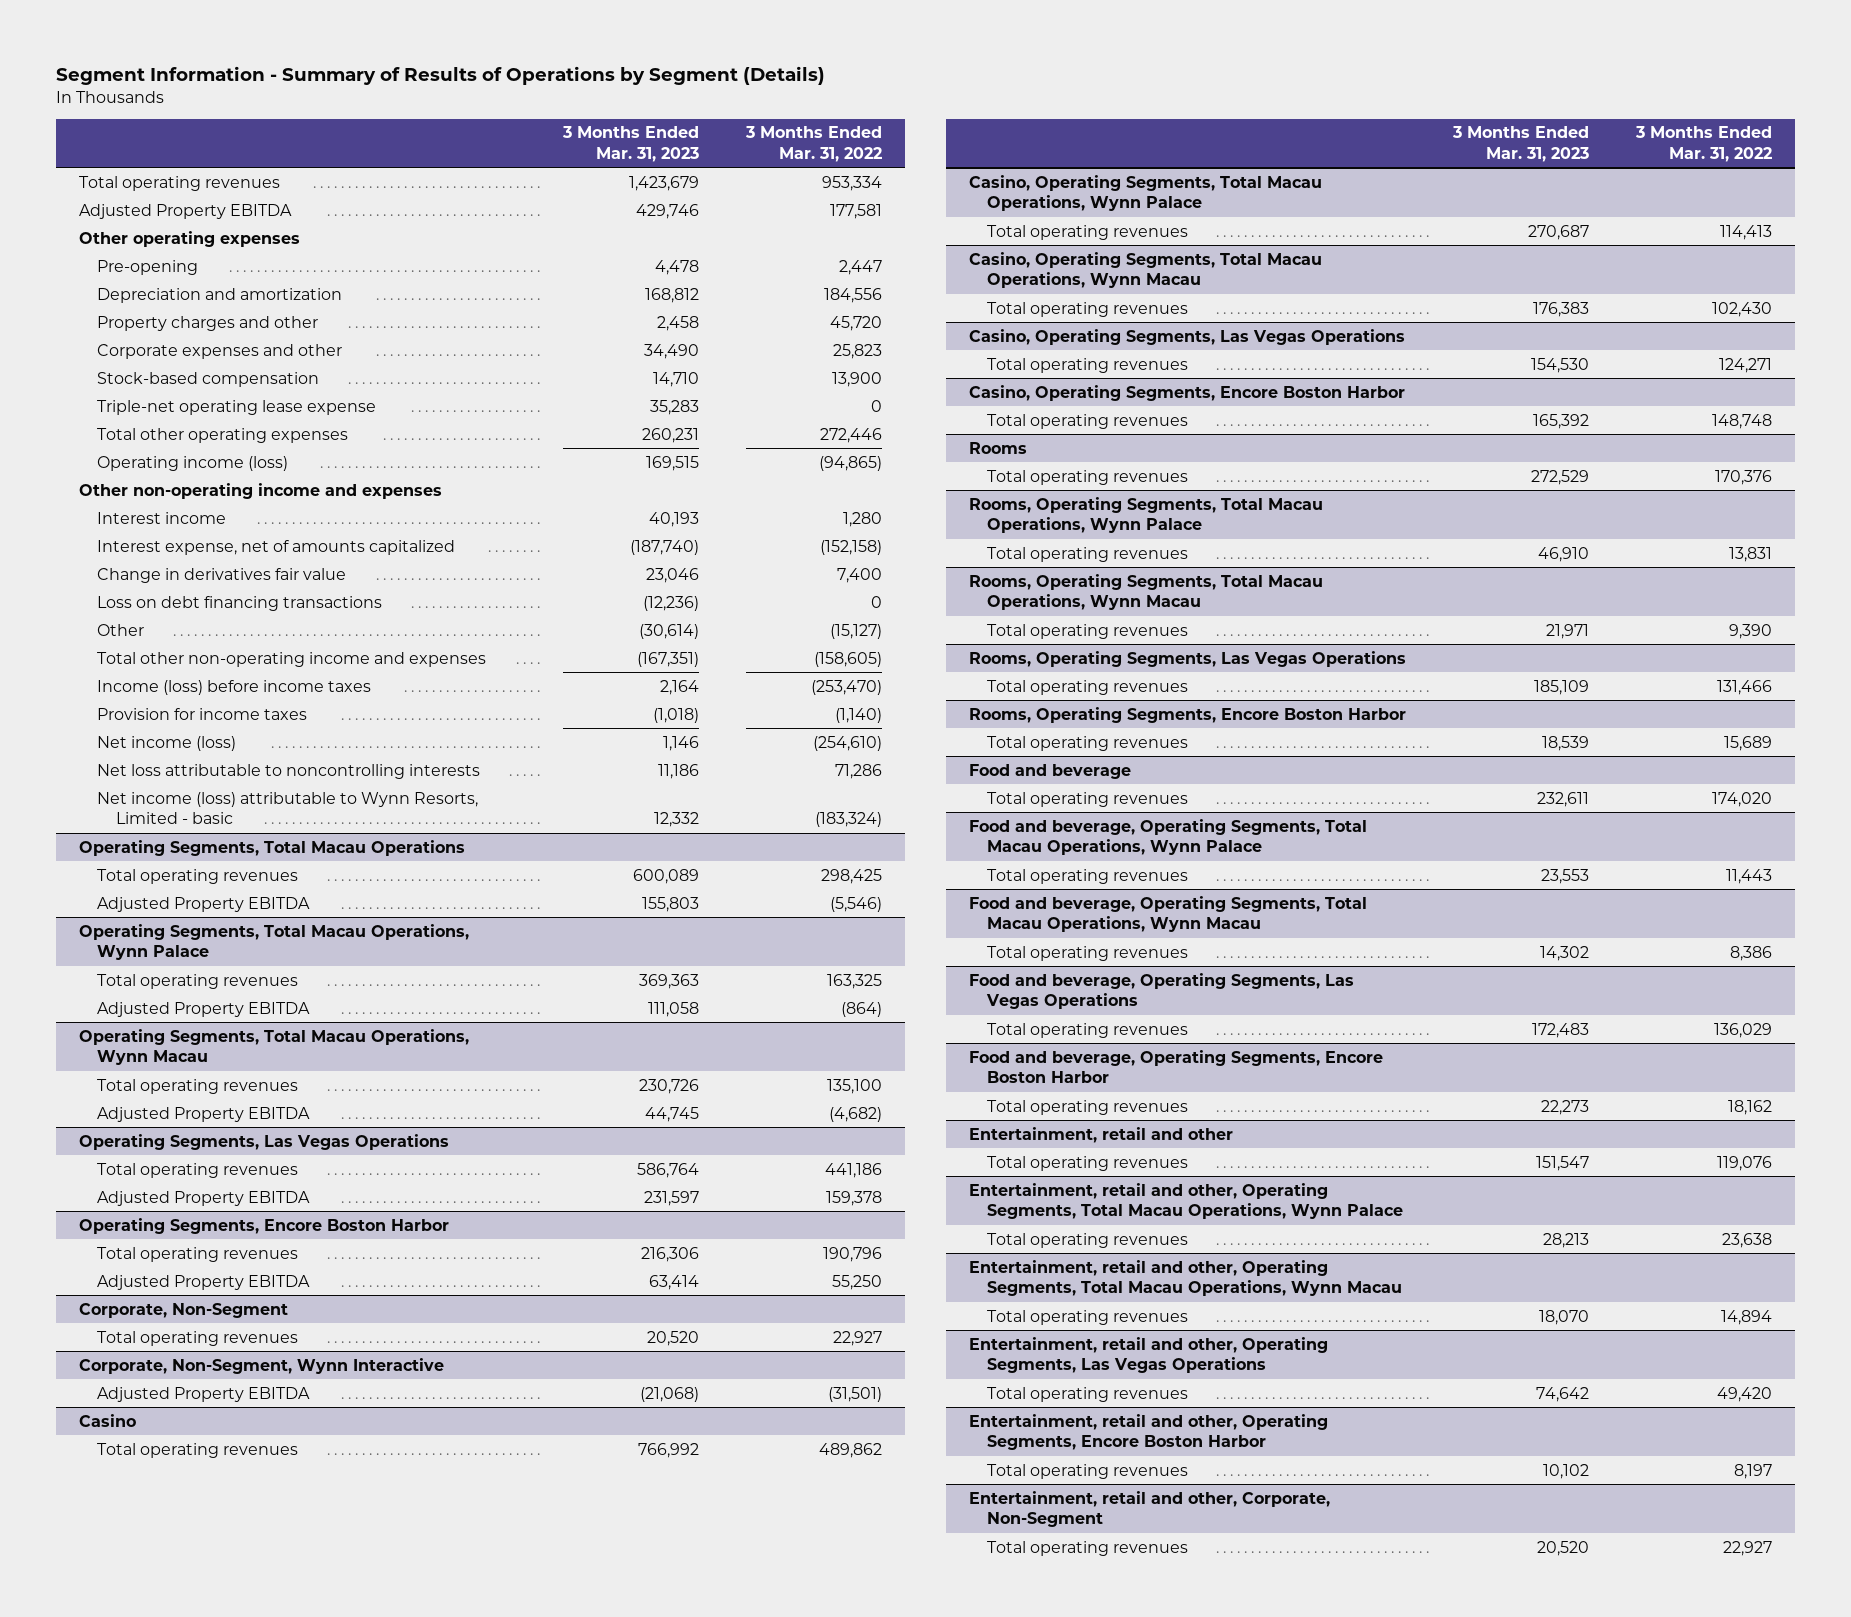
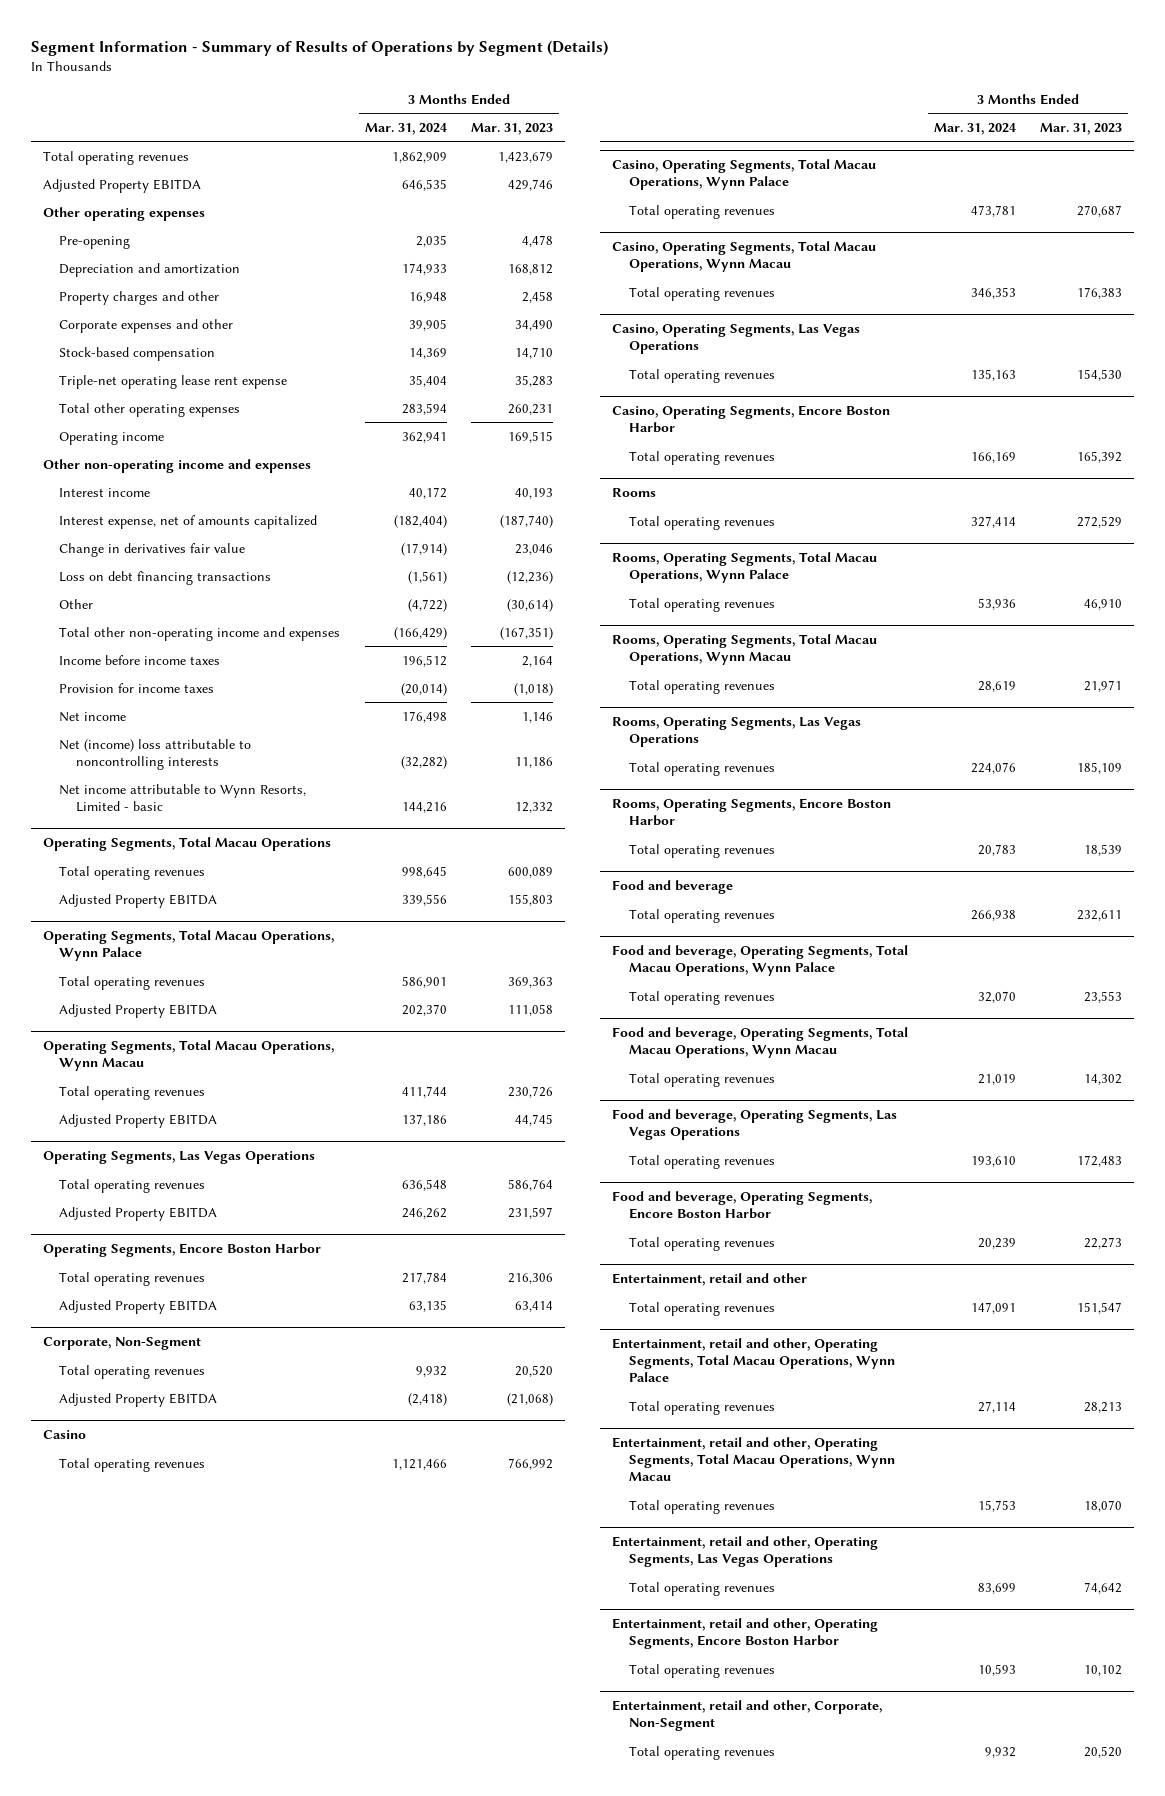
[745,126,883,162] 3 Months Ended Mar. 31, 2022 -> none
none -> [364,122,447,135] Mar. 31, 2024
[97,399,377,415] Triple-net operating lease expense -> [59,374,288,389] Triple-net operating lease rent expense
[97,455,289,471] Operating income (loss) -> [59,431,165,445] Operating income
[97,679,372,695] Income (loss) before income taxes -> [59,654,221,665] Income before income taxes
[97,735,237,751] Net income (loss) -> [59,711,127,722] Net income
[97,763,481,779] Net loss attributable to noncontrolling interests -> [59,738,252,770] Net (income) loss attributable to noncontrolling interests
[97,791,479,825] Net income (loss) attributable to Wynn Resorts, Limited - basic -> [59,783,307,812] Net income attributable to Wynn Resorts, Limited - basic
[79,1357,445,1374] Corporate, Non-Segment, Wynn Interactive -> none

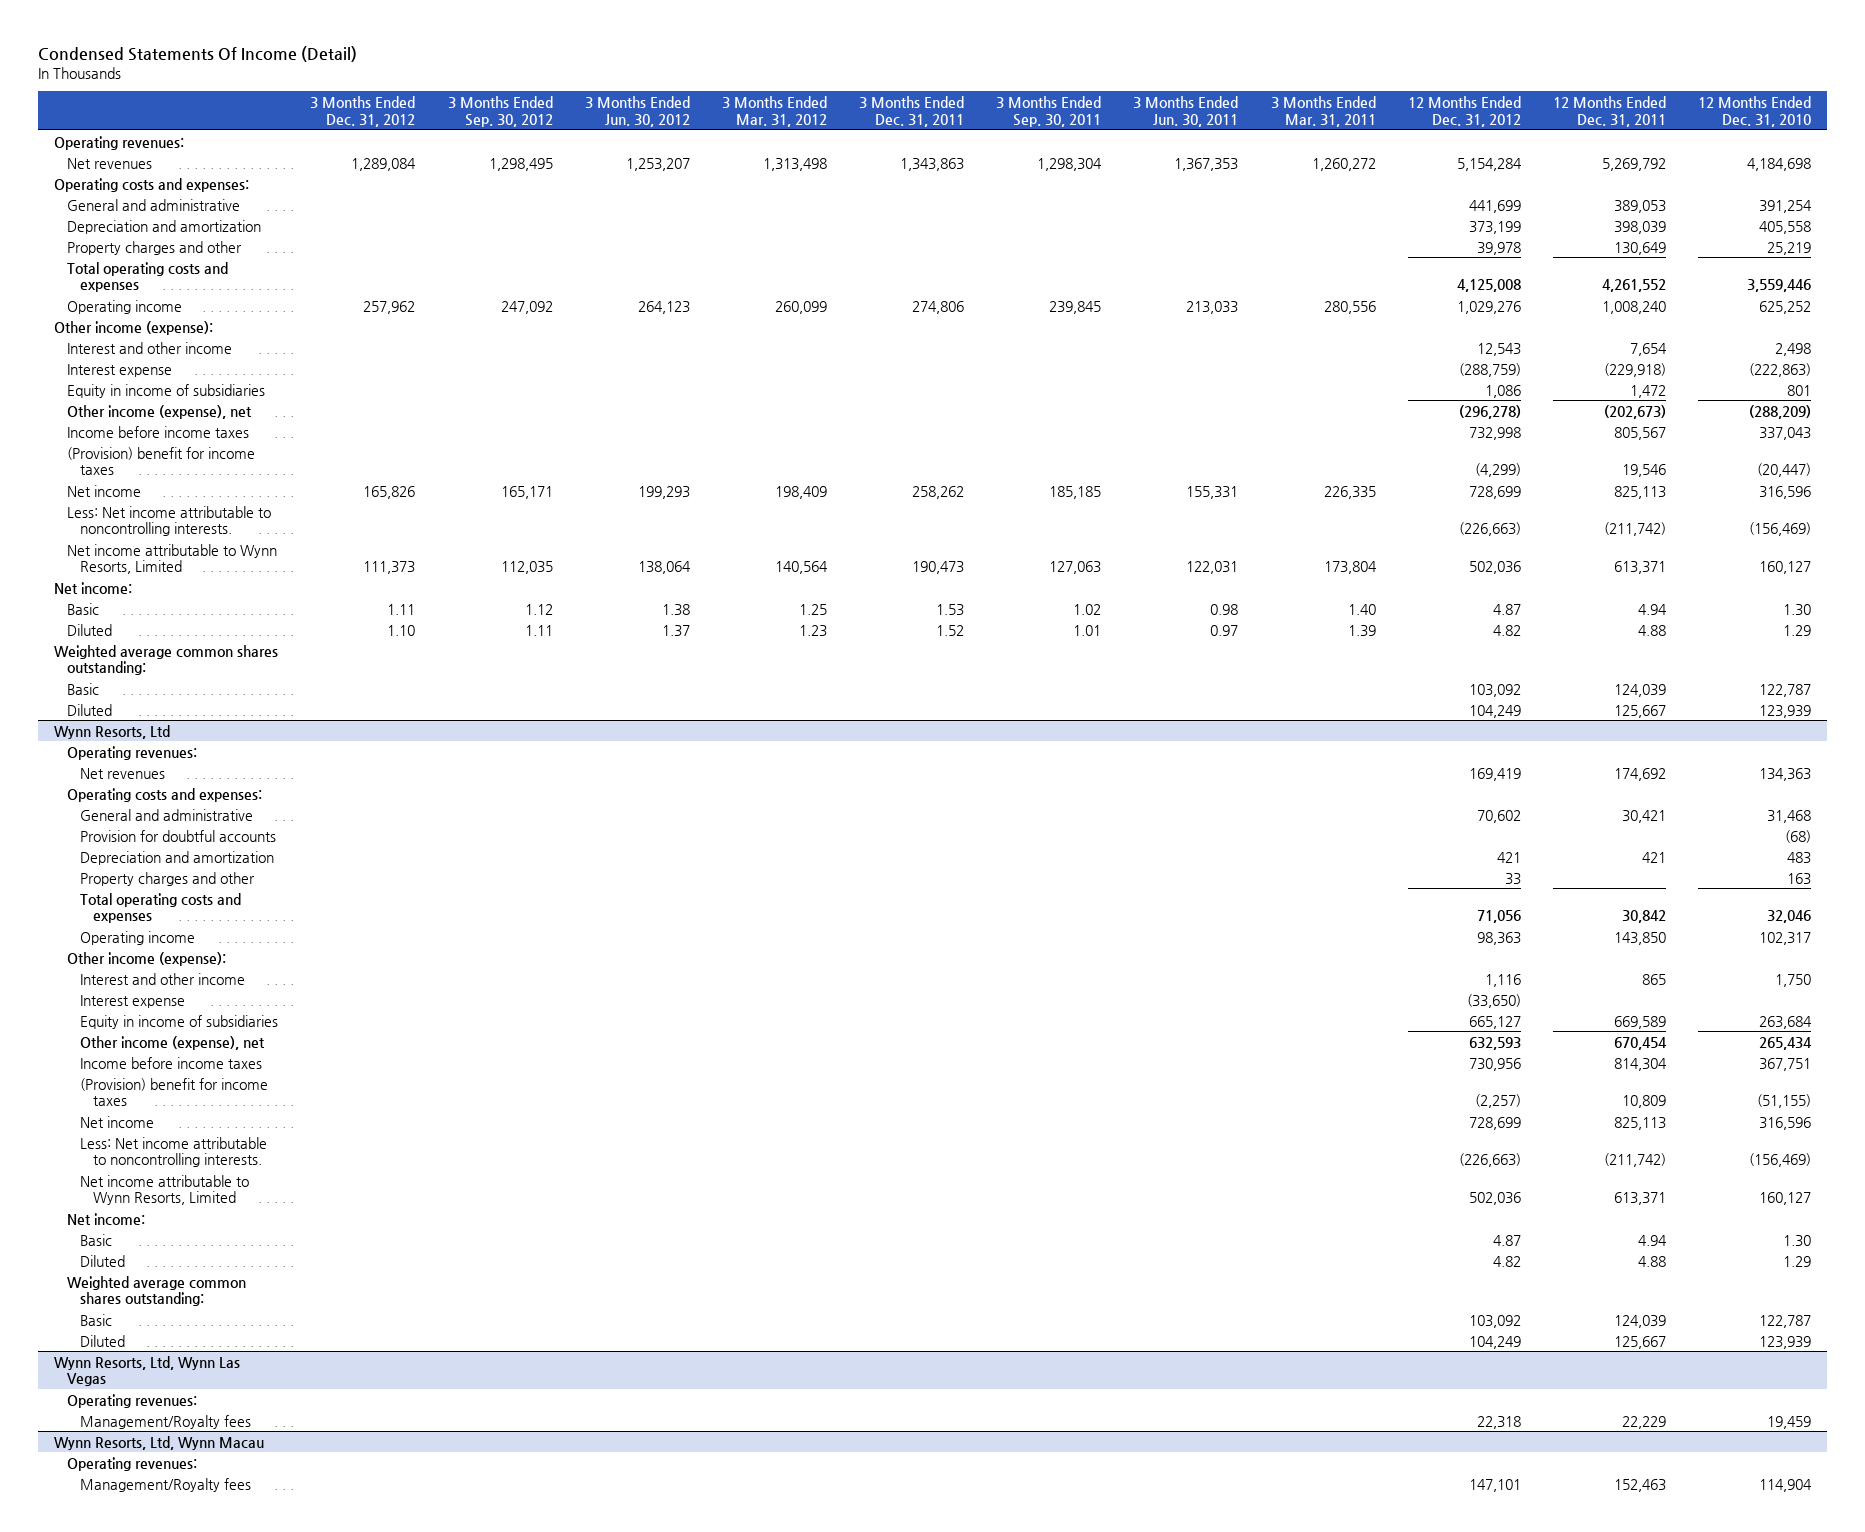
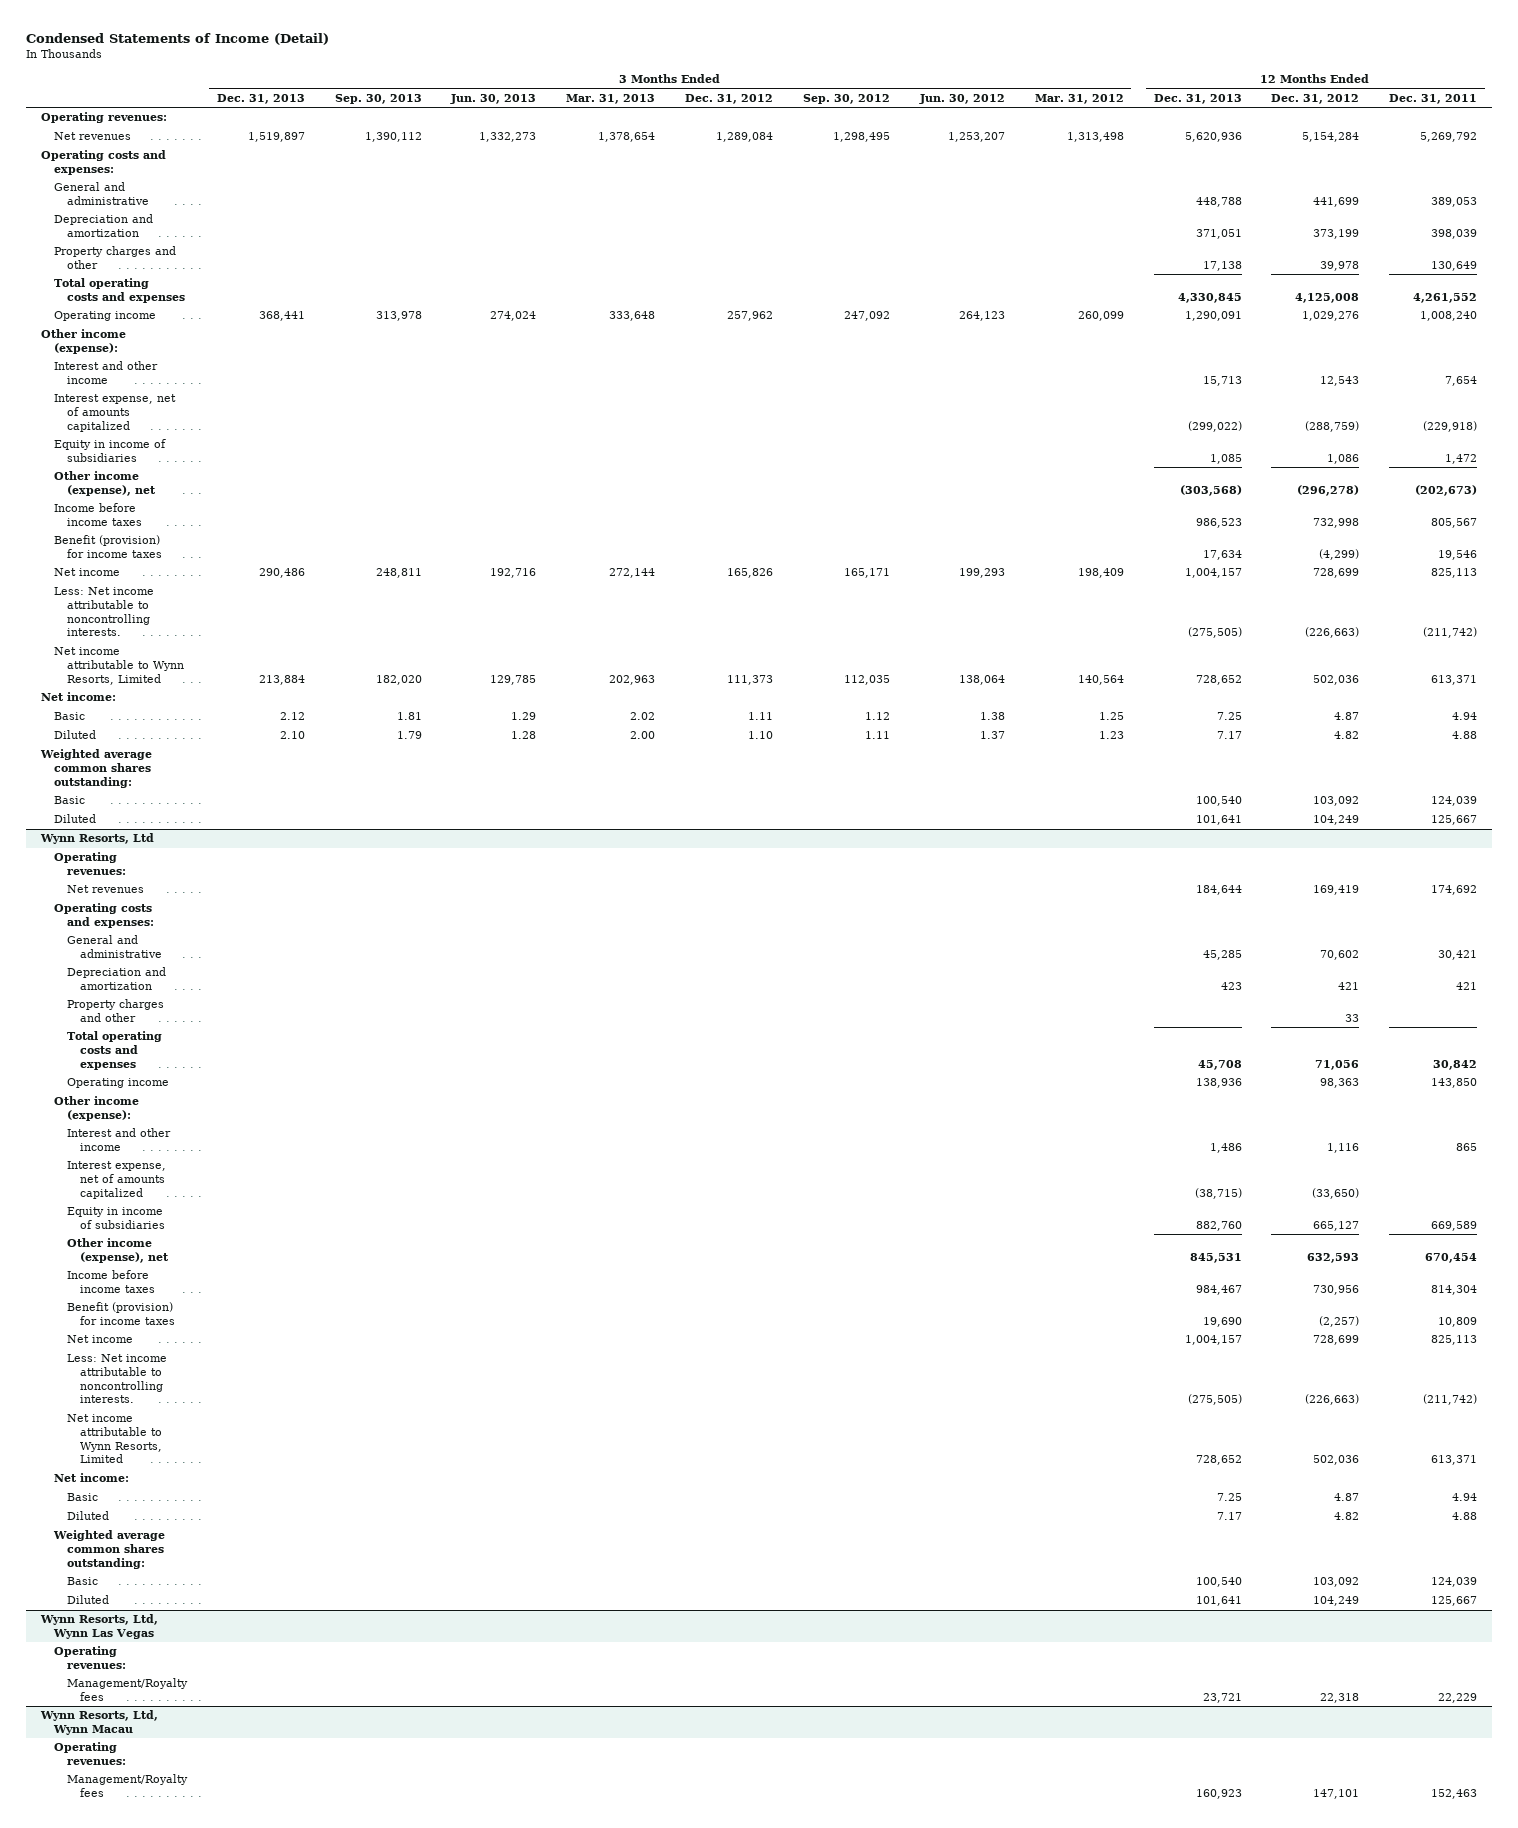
[37,46,357,63] Condensed Statements Of Income (Detail) -> [25,33,329,46] Condensed Statements of Income (Detail)
[859,95,965,127] 3 Months Ended Dec. 31, 2011 -> none
[996,95,1102,127] 3 Months Ended Sep. 30, 2011 -> none
[1133,95,1239,127] 3 Months Ended Jun. 30, 2011 -> none
[1270,95,1376,127] 3 Months Ended Mar. 31, 2011 -> none
[1698,95,1812,127] 12 Months Ended Dec. 31, 2010 -> none
none -> [216,94,305,105] Dec. 31, 2013
none -> [334,94,422,105] Sep. 30, 2013
none -> [450,94,537,105] Jun. 30, 2013
none -> [566,94,656,105] Mar. 31, 2013
none -> [1153,94,1242,105] Dec. 31, 2013
[67,363,173,377] Interest expense -> [53,394,176,432] Interest expense, net of amounts capitalized
[67,446,256,476] (Provision) benefit for income taxes -> [53,535,162,559] Benefit (provision) for income taxes
[80,829,277,842] Provision for doubtful accounts -> none
[80,994,186,1008] Interest expense -> [66,1161,166,1199] Interest expense, net of amounts capitalized
[80,1077,269,1107] (Provision) benefit for income taxes -> [66,1302,175,1326] Benefit (provision) for income taxes

